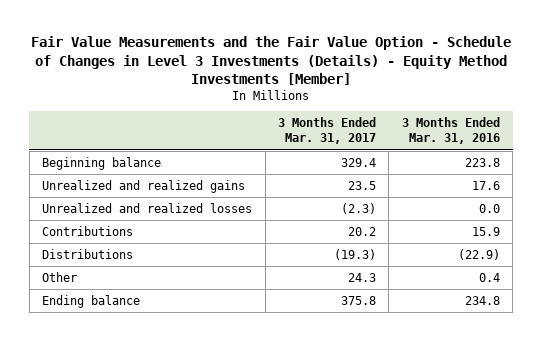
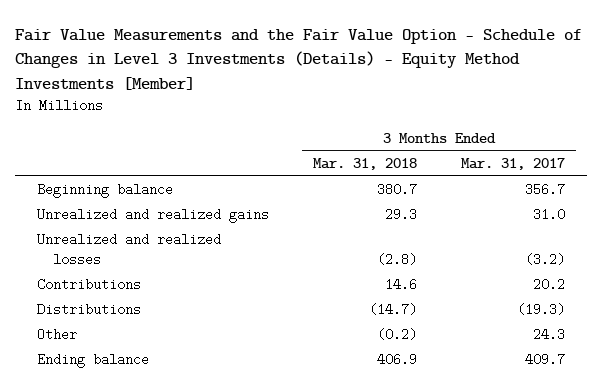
[401,117,500,145] 3 Months Ended Mar. 31, 2016 -> none
none -> [312,158,417,171] Mar. 31, 2018
[340,157,376,167] 329.4 -> [524,183,565,197] 356.7
[347,180,376,190] 23.5 -> [532,208,565,222] 31.0
[340,202,376,214] (2.3) -> [524,253,565,267] (3.2)
[340,295,376,305] 375.8 -> [524,353,565,367] 409.7

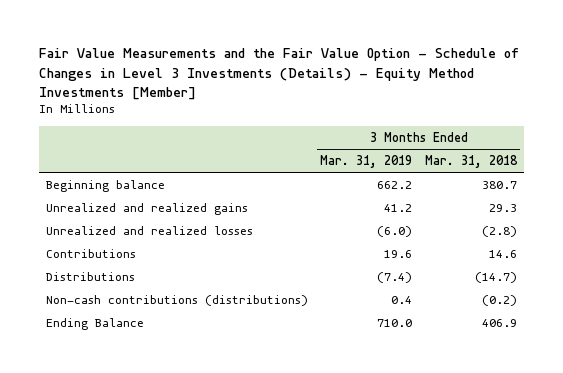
[460,158,565,171] Mar. 31, 2017 -> none
none -> [320,155,413,169] Mar. 31, 2019
[36,328,77,342] Other -> [45,294,308,306] Non-cash contributions (distributions)
[36,353,149,369] Ending balance -> [45,317,144,330] Ending Balance

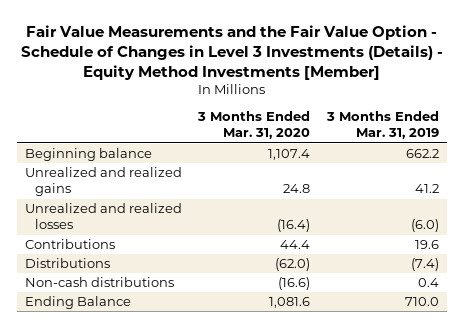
[425,155,519,169] Mar. 31, 2018 -> none
none -> [197,111,311,140] 3 Months Ended Mar. 31, 2020
[45,294,308,306] Non-cash contributions (distributions) -> [24,277,174,288] Non-cash distributions

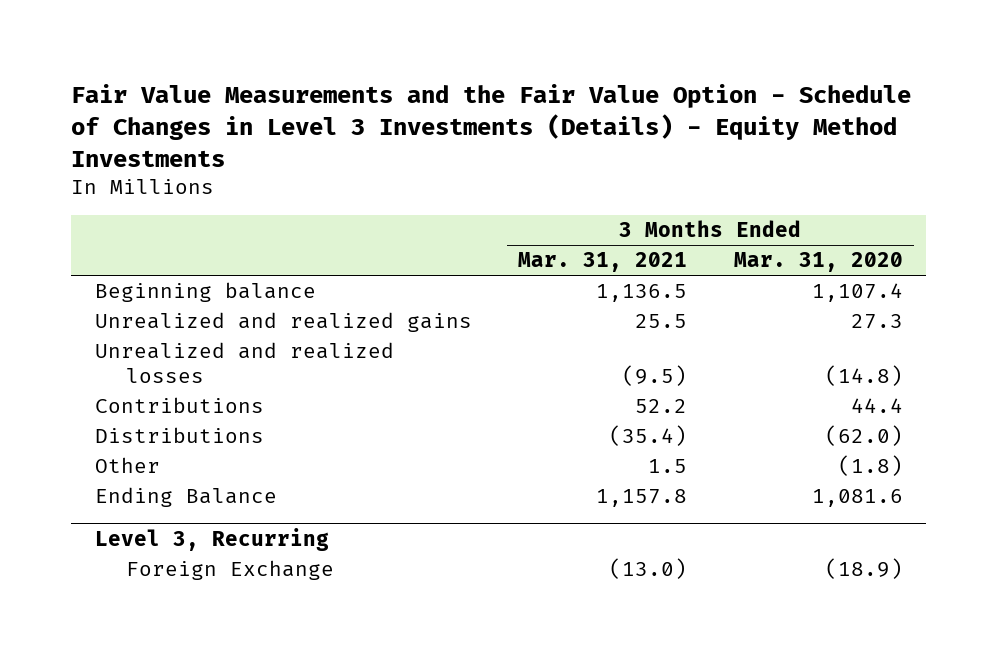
[20,24,443,80] Fair Value Measurements and the Fair Value Option - Schedule of Changes in Level 3 Investments (Details) - Equity Method Investments [Member] -> [71,84,912,167] Fair Value Measurements and the Fair Value Option - Schedule of Changes in Level 3 Investments (Details) - Equity Method Investments
[325,111,439,140] 3 Months Ended Mar. 31, 2019 -> none
none -> [518,252,688,273] Mar. 31, 2021
[283,184,311,194] 24.8 -> [850,314,903,330] 27.3
[277,219,311,233] (16.4) -> [824,365,903,387] (14.8)
[24,277,174,288] Non-cash distributions -> none
none -> [94,457,160,474] Other
none -> [94,527,329,551] Level 3, Recurring
none -> [125,560,334,581] Foreign Exchange

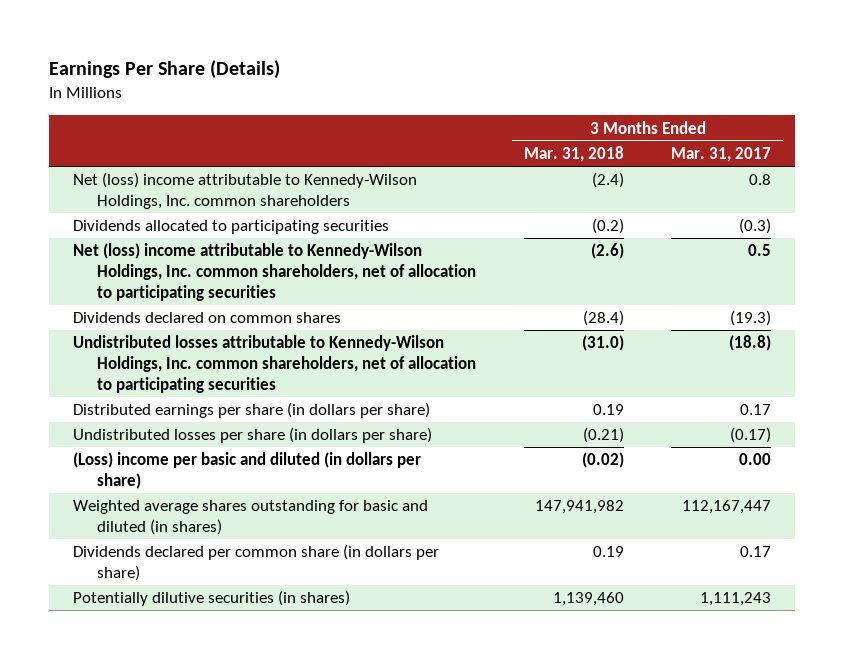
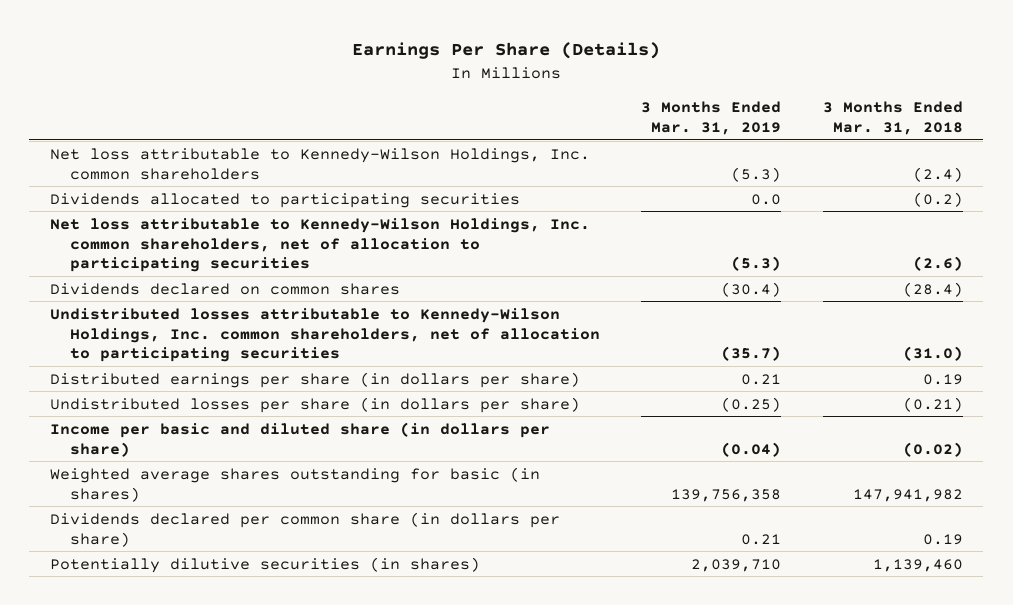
[671,147,772,163] Mar. 31, 2017 -> none
none -> [641,101,782,136] 3 Months Ended Mar. 31, 2019
[72,172,417,210] Net (loss) income attributable to Kennedy-Wilson Holdings, Inc. common shareholders -> [50,147,591,180] Net loss attributable to Kennedy-Wilson Holdings, Inc. common shareholders
[72,243,477,302] Net (loss) income attributable to Kennedy-Wilson Holdings, Inc. common shareholders, net of allocation to participating securities -> [50,217,591,273] Net loss attributable to Kennedy-Wilson Holdings, Inc. common shareholders, net of allocation to participating securities
[72,452,421,490] (Loss) income per basic and diluted (in dollars per share) -> [50,421,551,457] Income per basic and diluted share (in dollars per share)
[72,500,428,536] Weighted average shares outstanding for basic and diluted (in shares) -> [50,466,541,502] Weighted average shares outstanding for basic (in shares)

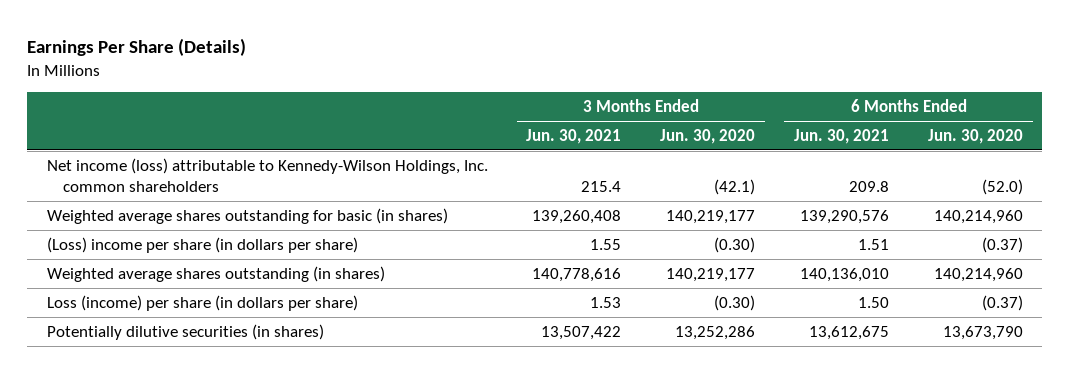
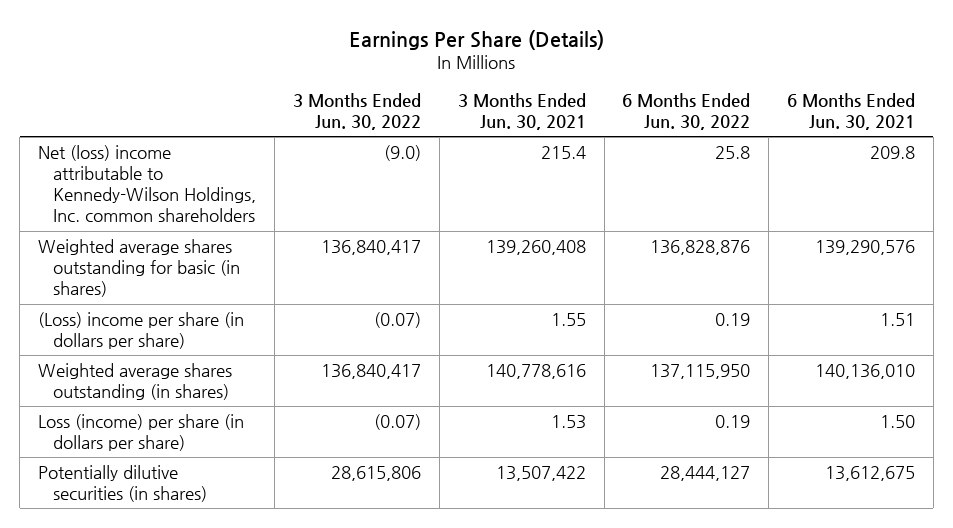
[660,129,756,145] Jun. 30, 2020 -> none
[927,129,1023,145] Jun. 30, 2020 -> none
none -> [293,92,422,131] 3 Months Ended Jun. 30, 2022
none -> [622,92,751,131] 6 Months Ended Jun. 30, 2022
[46,157,488,193] Net income (loss) attributable to Kennedy-Wilson Holdings, Inc. common shareholders -> [37,145,257,223] Net (loss) income attributable to Kennedy-Wilson Holdings, Inc. common shareholders

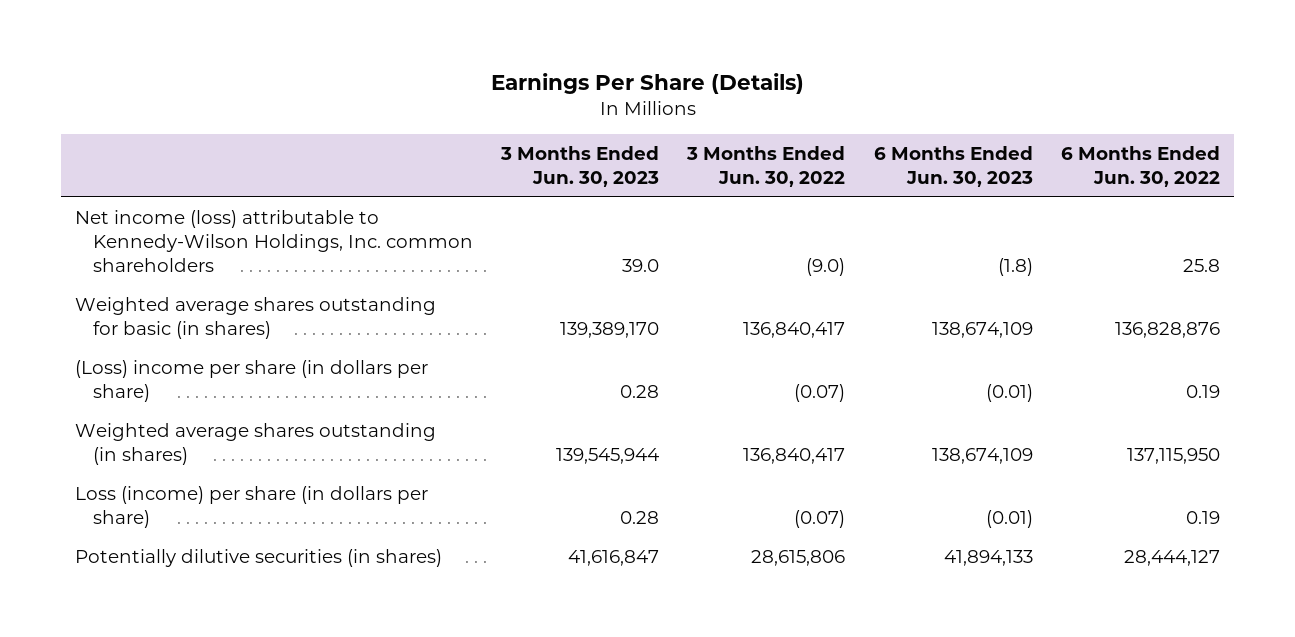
[457,92,586,131] 3 Months Ended Jun. 30, 2021 -> none
[787,92,916,131] 6 Months Ended Jun. 30, 2021 -> none
none -> [500,145,660,187] 3 Months Ended Jun. 30, 2023
none -> [873,145,1033,187] 6 Months Ended Jun. 30, 2023
[37,145,257,223] Net (loss) income attributable to Kennedy-Wilson Holdings, Inc. common shareholders -> [75,209,473,273] Net income (loss) attributable to Kennedy-Wilson Holdings, Inc. common shareholders

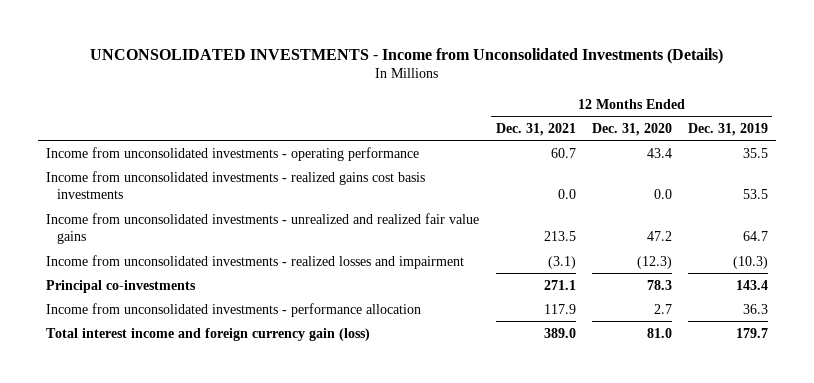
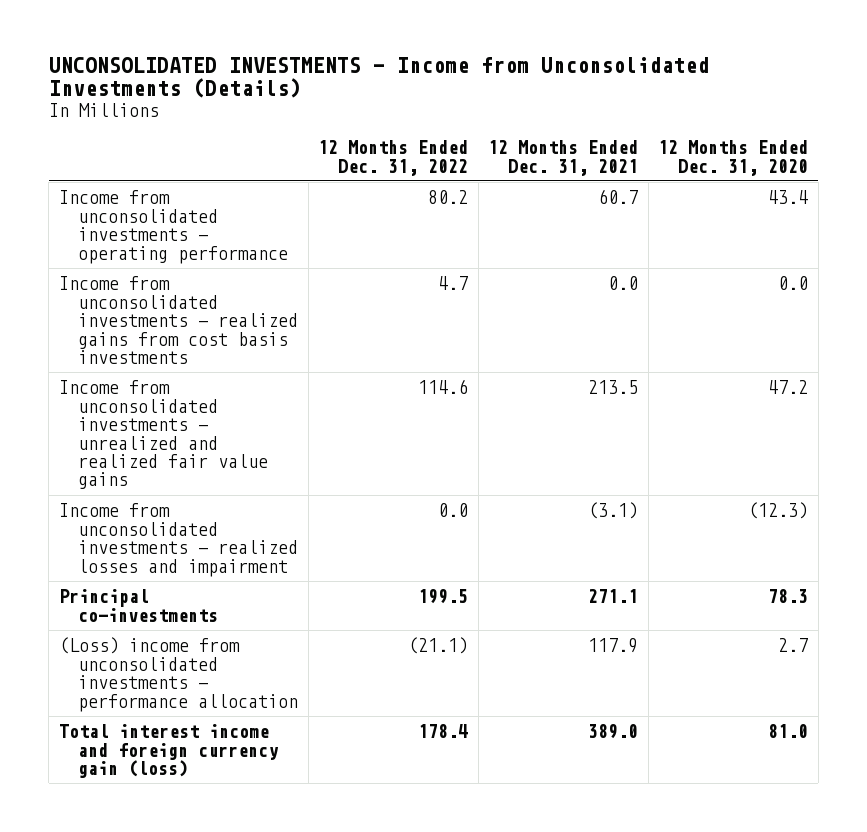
[688,122,769,136] Dec. 31, 2019 -> none
none -> [318,140,469,176] 12 Months Ended Dec. 31, 2022
[46,170,426,200] Income from unconsolidated investments - realized gains cost basis investments -> [59,276,299,365] Income from unconsolidated investments - realized gains from cost basis investments
[46,302,422,317] Income from unconsolidated investments - performance allocation -> [59,637,299,712] (Loss) income from unconsolidated investments - performance allocation

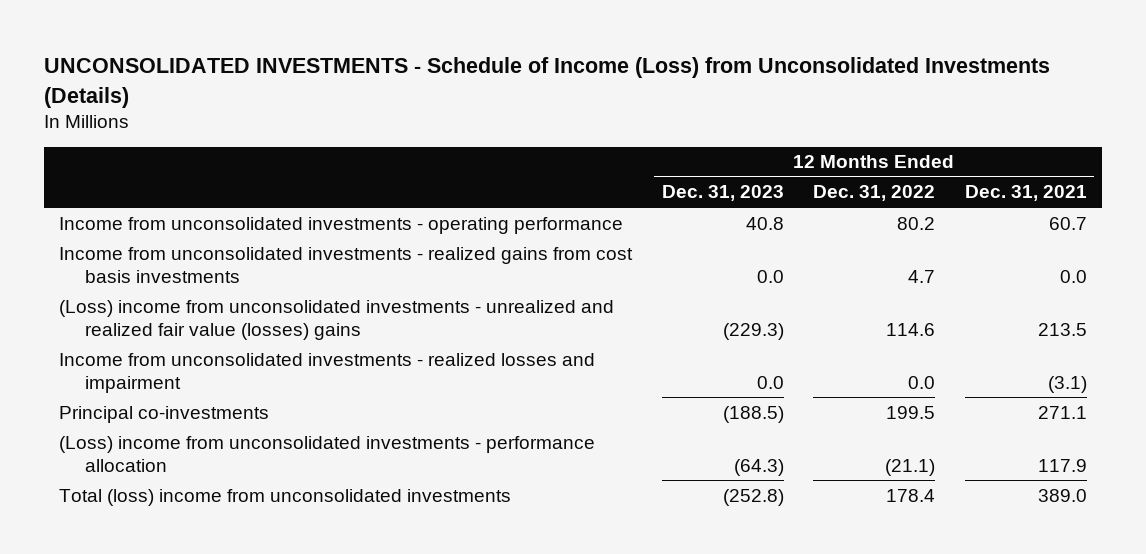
[48,56,709,99] UNCONSOLIDATED INVESTMENTS - Income from Unconsolidated Investments (Details) -> [44,57,1051,108] UNCONSOLIDATED INVESTMENTS - Schedule of Income (Loss) from Unconsolidated Investments (Details)
[658,140,809,176] 12 Months Ended Dec. 31, 2020 -> none
none -> [661,185,784,202] Dec. 31, 2023
[59,380,269,490] Income from unconsolidated investments - unrealized and realized fair value gains -> [59,299,615,340] (Loss) income from unconsolidated investments - unrealized and realized fair value (losses) gains
[59,724,280,779] Total interest income and foreign currency gain (loss) -> [59,488,512,506] Total (loss) income from unconsolidated investments

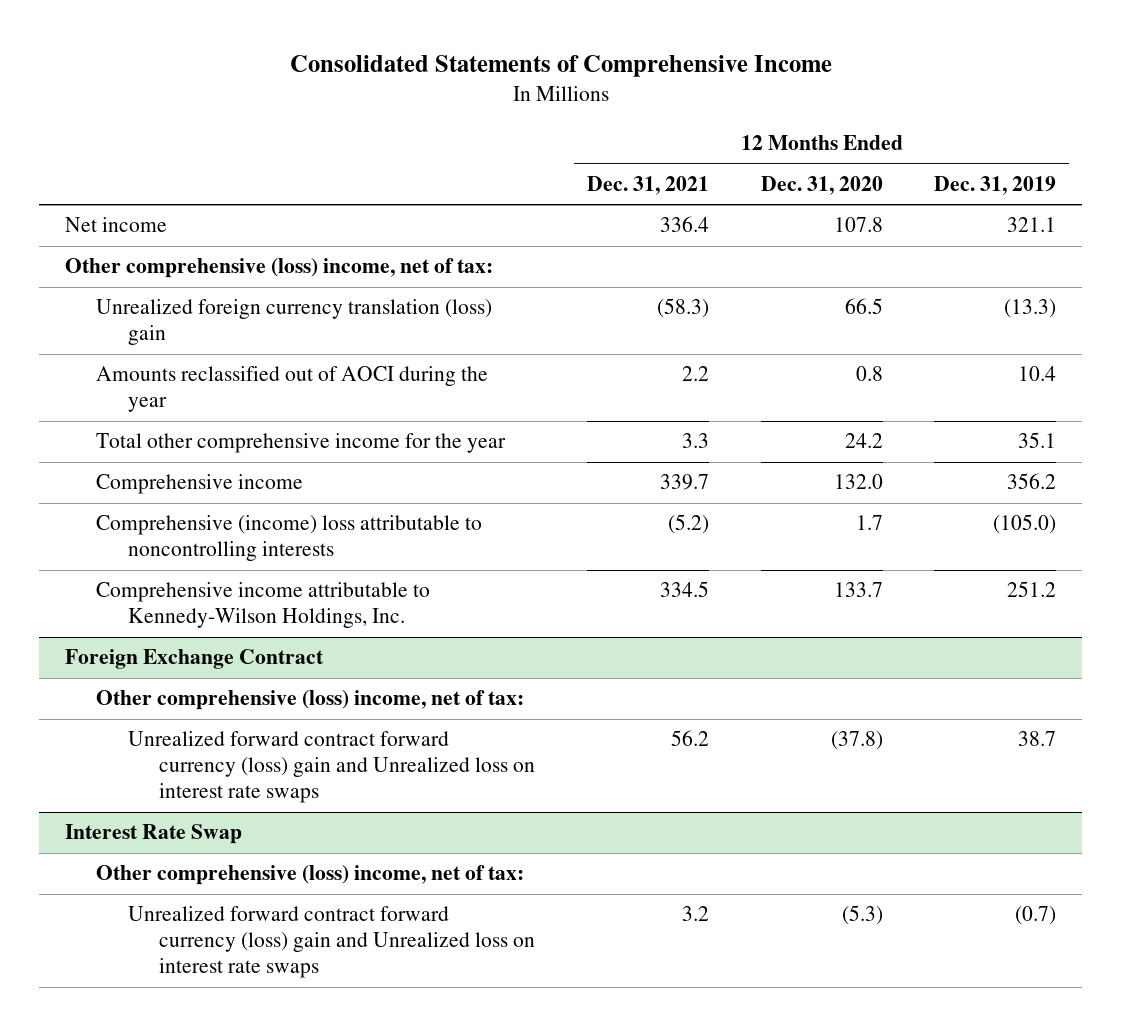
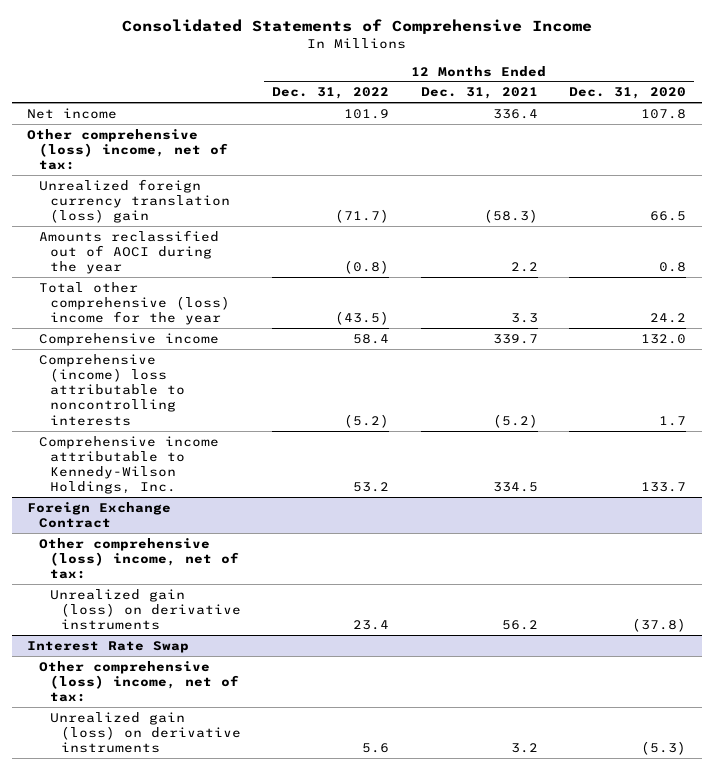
[934,175,1057,195] Dec. 31, 2019 -> none
none -> [272,87,390,100] Dec. 31, 2022
[96,433,507,454] Total other comprehensive income for the year -> [38,281,230,326] Total other comprehensive (loss) income for the year
[127,731,536,804] Unrealized forward contract forward currency (loss) gain and Unrealized loss on interest rate swaps -> [49,588,241,631] Unrealized gain (loss) on derivative instruments
[127,906,536,979] Unrealized forward contract forward currency (loss) gain and Unrealized loss on interest rate swaps -> [49,711,241,754] Unrealized gain (loss) on derivative instruments

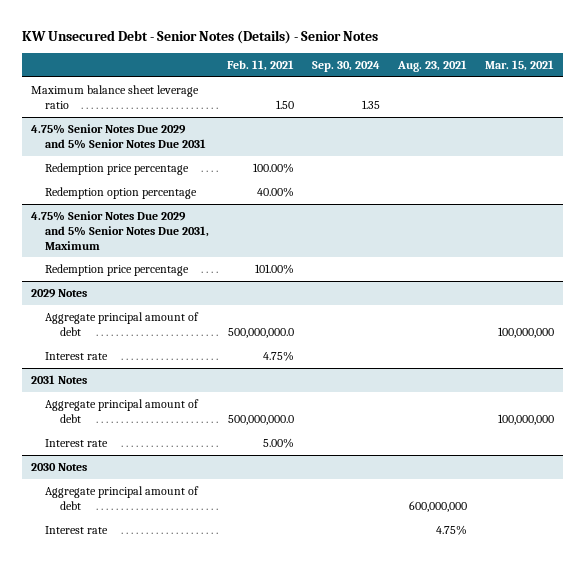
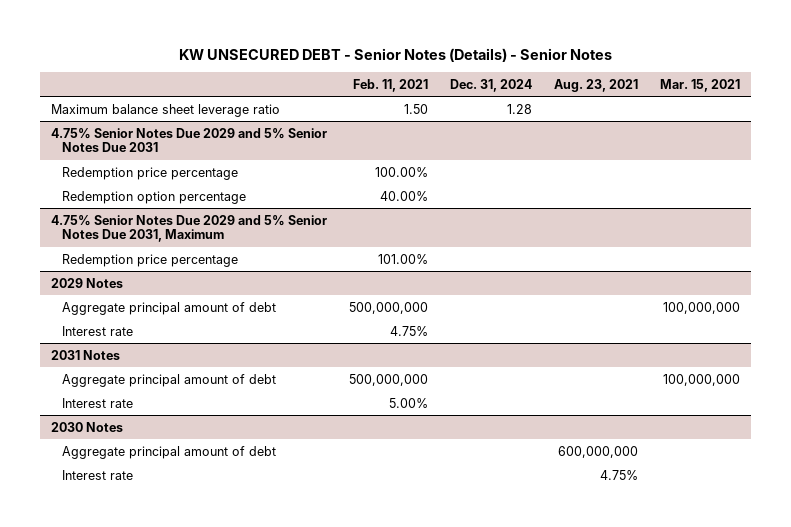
[21,29,378,44] KW Unsecured Debt - Senior Notes (Details) - Senior Notes -> [178,47,612,62] KW UNSECURED DEBT - Senior Notes (Details) - Senior Notes
[312,60,381,72] Sep. 30, 2024 -> none
none -> [450,78,533,92] Dec. 31, 2024
[228,327,295,338] 500,000,000.0 -> [349,301,429,314] 500,000,000
[228,414,295,425] 500,000,000.0 -> [349,373,429,386] 500,000,000

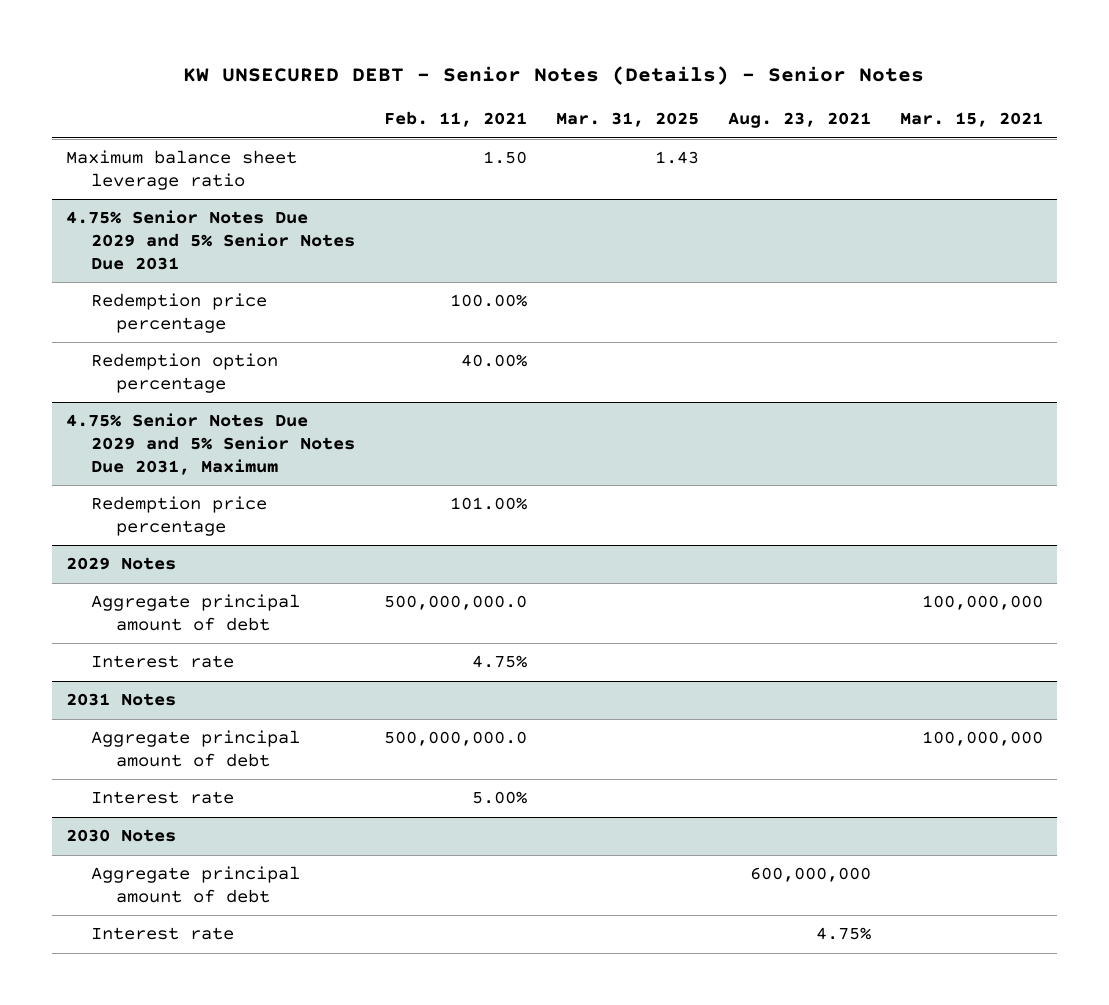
[450,78,533,92] Dec. 31, 2024 -> none
none -> [555,112,699,128] Mar. 31, 2025
[349,301,429,314] 500,000,000 -> [383,595,527,611] 500,000,000.0
[349,373,429,386] 500,000,000 -> [383,731,527,747] 500,000,000.0

